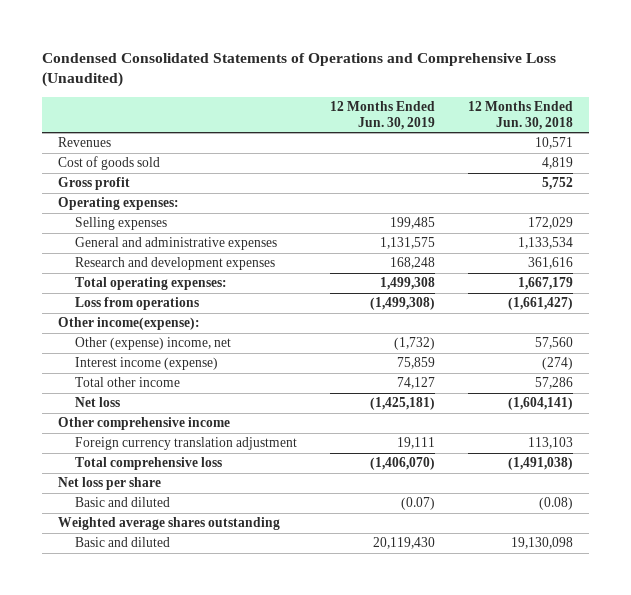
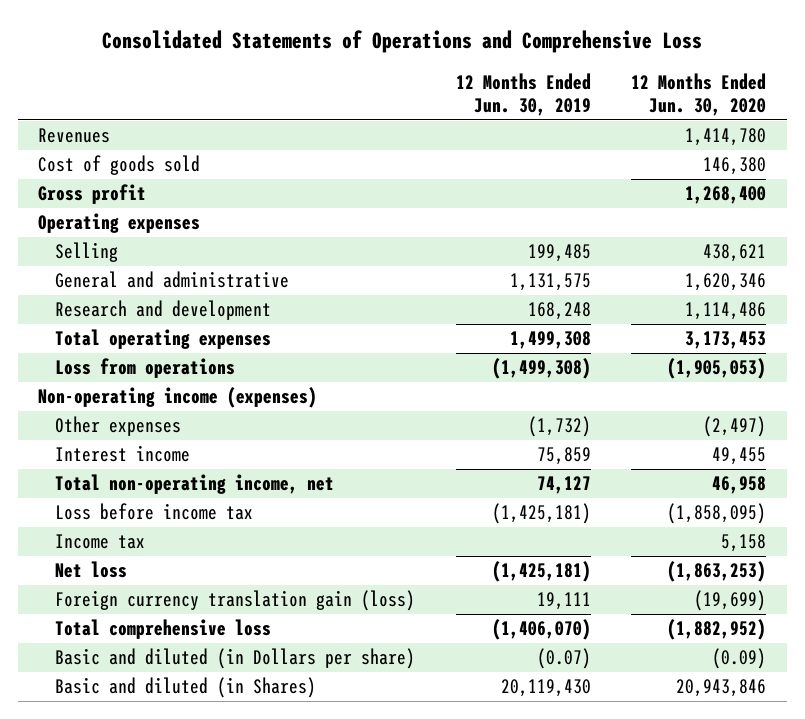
[41,52,556,88] Condensed Consolidated Statements of Operations and Comprehensive Loss (Unaudited) -> [102,29,703,53] Consolidated Statements of Operations and Comprehensive Loss
[467,101,573,130] 12 Months Ended Jun. 30, 2018 -> none
none -> [631,72,767,116] 12 Months Ended Jun. 30, 2020
[58,197,180,211] Operating expenses: -> [38,213,201,234] Operating expenses
[75,217,168,231] Selling expenses -> [55,242,119,263] Selling
[75,237,278,251] General and administrative expenses -> [55,271,290,289] General and administrative
[75,257,276,271] Research and development expenses -> [55,300,272,321] Research and development
[75,277,228,291] Total operating expenses: -> [55,329,272,350] Total operating expenses
[58,317,201,331] Other income(expense): -> none
none -> [38,387,318,409] Non-operating income (expenses)
[75,337,232,351] Other (expense) income, net -> [55,416,182,437] Other expenses
[75,357,219,371] Interest income (expense) -> [55,445,191,463] Interest income
[75,377,181,388] Total other income -> [55,474,335,495] Total non-operating income, net
none -> [55,503,254,521] Loss before income tax
none -> [55,534,146,550] Income tax
[58,417,231,431] Other comprehensive income -> none
[75,437,298,451] Foreign currency translation adjustment -> [55,590,416,612] Foreign currency translation gain (loss)
[58,477,162,491] Net loss per share -> none
[58,517,281,531] Weighted average shares outstanding -> none
[75,497,171,508] Basic and diluted -> [55,648,416,670] Basic and diluted (in Dollars per share)
[75,537,171,548] Basic and diluted -> [55,677,317,699] Basic and diluted (in Shares)

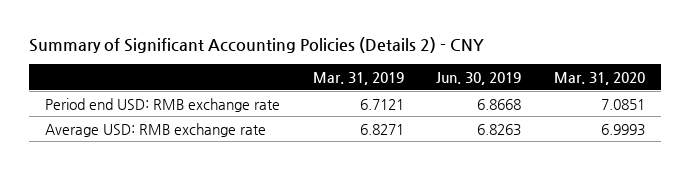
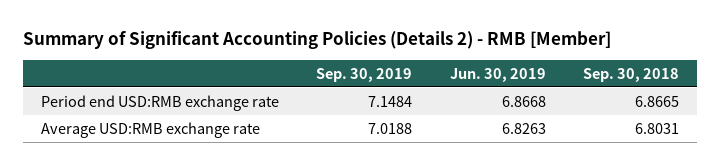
[28,37,484,54] Summary of Significant Accounting Policies (Details 2) - CNY -> [22,31,611,50] Summary of Significant Accounting Policies (Details 2) - RMB [Member]
[312,71,404,85] Mar. 31, 2019 -> none
[553,71,645,85] Mar. 31, 2020 -> none
none -> [316,67,413,82] Sep. 30, 2019
none -> [582,67,679,82] Sep. 30, 2018
[44,97,280,112] Period end USD: RMB exchange rate -> [41,94,280,111] Period end USD:RMB exchange rate
[44,122,266,137] Average USD: RMB exchange rate -> [41,121,261,138] Average USD:RMB exchange rate

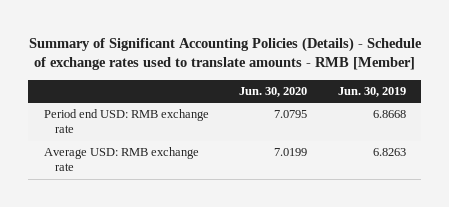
[22,31,611,50] Summary of Significant Accounting Policies (Details 2) - RMB [Member] -> [28,36,422,71] Summary of Significant Accounting Policies (Details) - Schedule of exchange rates used to translate amounts - RMB [Member]
[316,67,413,82] Sep. 30, 2019 -> none
[582,67,679,82] Sep. 30, 2018 -> none
none -> [239,87,308,98] Jun. 30, 2020
[41,94,280,111] Period end USD:RMB exchange rate -> [43,109,209,134] Period end USD: RMB exchange rate
[41,121,261,138] Average USD:RMB exchange rate -> [43,147,199,172] Average USD: RMB exchange rate

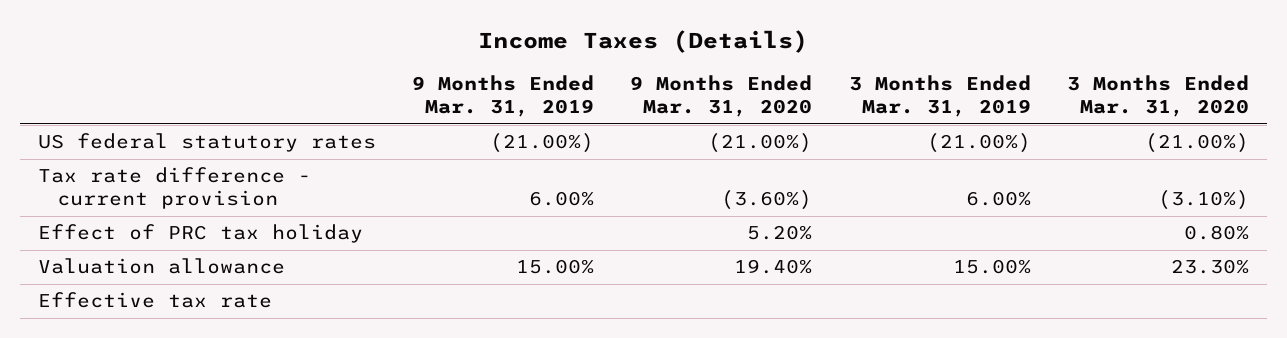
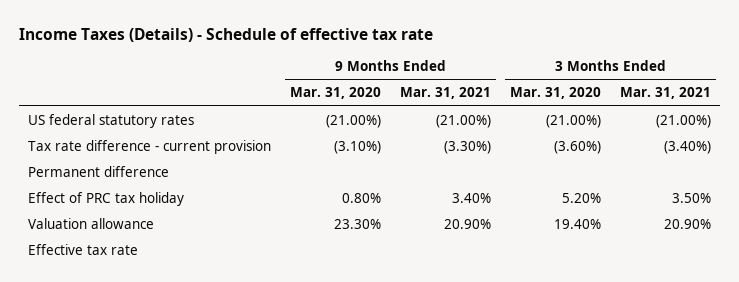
[478,30,809,54] Income Taxes (Details) -> [18,27,433,42] Income Taxes (Details) - Schedule of effective tax rate
[412,75,595,118] 9 Months Ended Mar. 31, 2019 -> none
[848,75,1031,118] 3 Months Ended Mar. 31, 2019 -> none
none -> [400,87,492,100] Mar. 31, 2021
none -> [619,87,711,100] Mar. 31, 2021
[721,190,813,211] (3.60%) -> [334,140,382,154] (3.10%)
[1158,190,1250,211] (3.10%) -> [554,140,602,154] (3.60%)
none -> [28,165,170,177] Permanent difference
[747,225,813,241] 5.20% -> [342,192,382,203] 0.80%
[1184,225,1250,241] 0.80% -> [562,192,602,203] 5.20%
[734,259,813,275] 19.40% -> [334,218,382,229] 23.30%
[1171,259,1250,275] 23.30% -> [554,218,602,229] 19.40%

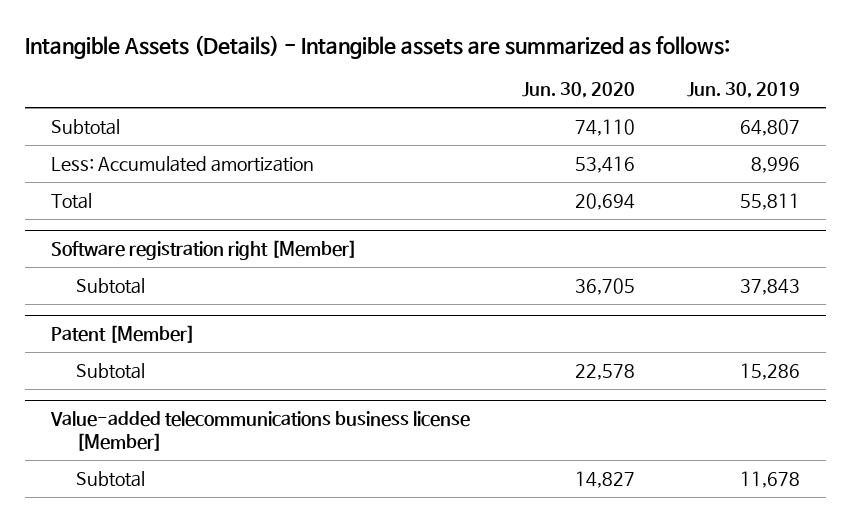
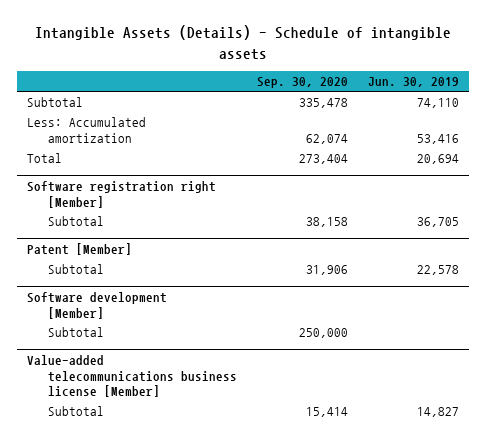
[24,34,730,59] Intangible Assets (Details) - Intangible assets are summarized as follows: -> [34,25,451,60] Intangible Assets (Details) - Schedule of intangible assets
[521,82,635,99] Jun. 30, 2020 -> none
none -> [256,77,348,89] Sep. 30, 2020
[739,118,800,136] 64,807 -> [416,98,459,109] 74,110
[750,156,800,173] 8,996 -> [416,133,459,144] 53,416
[739,192,800,210] 55,811 -> [416,154,459,165] 20,694
[739,278,800,295] 37,843 -> [416,217,459,228] 36,705
[739,362,800,380] 15,286 -> [416,265,459,276] 22,578
none -> [27,292,168,319] Software development [Member]
none -> [47,327,104,338] Subtotal
[739,470,800,488] 11,678 -> [416,407,459,418] 14,827

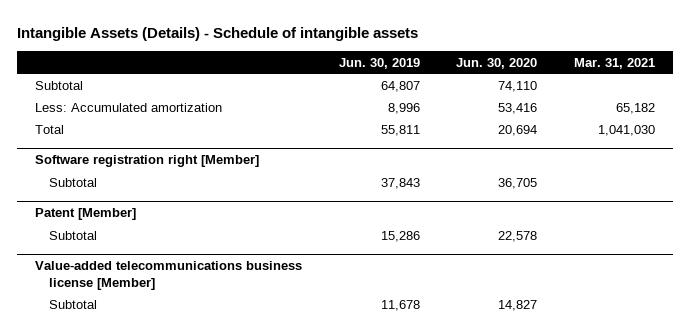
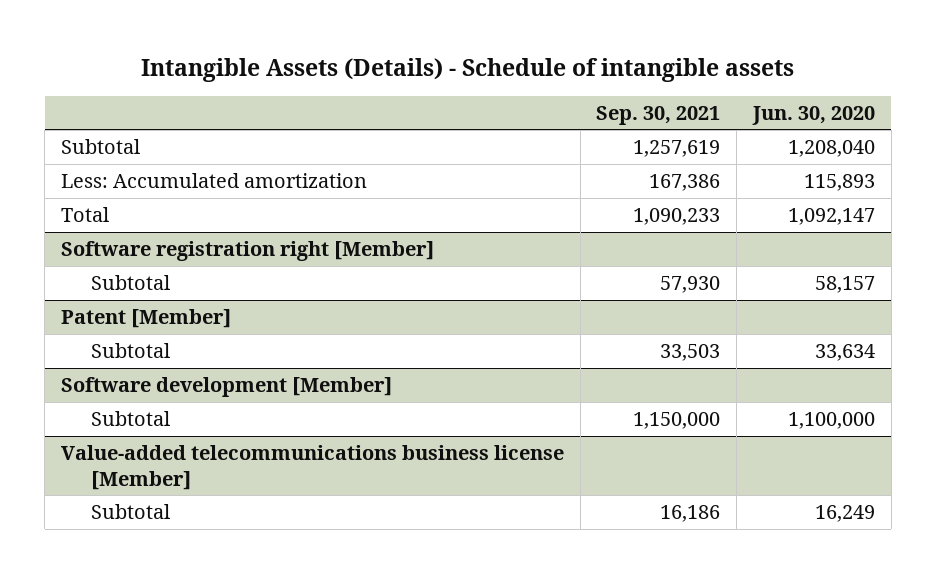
[338,57,420,69] Jun. 30, 2019 -> none
[573,57,655,69] Mar. 31, 2021 -> none
none -> [596,105,721,125] Sep. 30, 2021
[498,80,538,92] 74,110 -> [787,139,875,157] 1,208,040
[498,102,538,114] 53,416 -> [803,173,875,191] 115,893
[498,124,538,136] 20,694 -> [787,207,875,225] 1,092,147
[498,177,538,189] 36,705 -> [814,275,875,293] 58,157
[498,230,538,242] 22,578 -> [814,343,875,361] 33,634
none -> [61,376,393,397] Software development [Member]
none -> [90,410,170,426] Subtotal
[498,299,538,311] 14,827 -> [814,504,875,522] 16,249

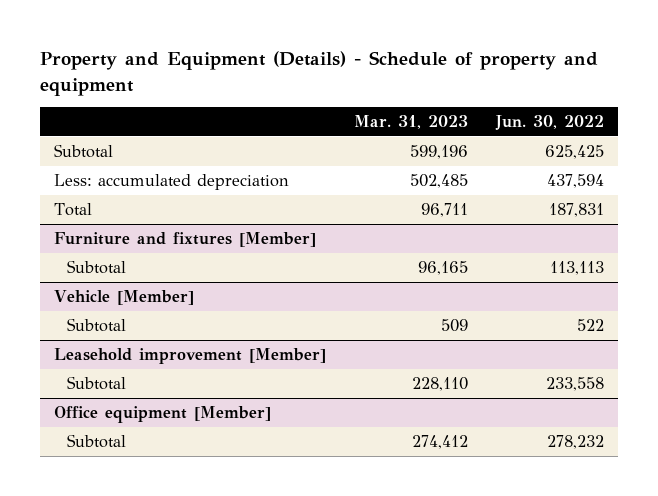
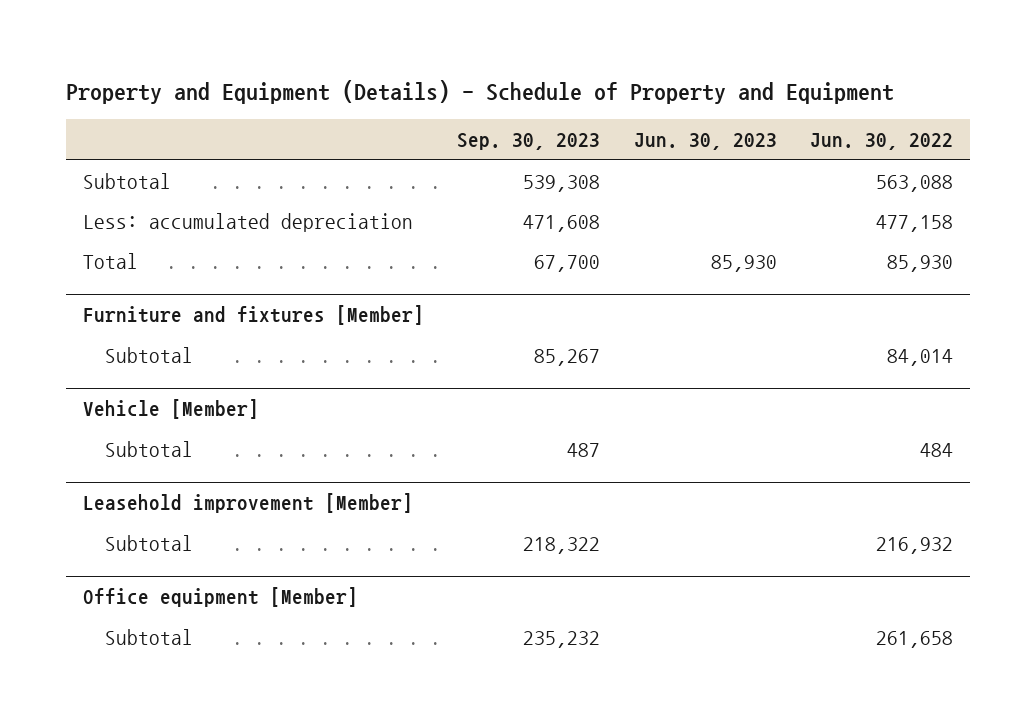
[39,51,598,96] Property and Equipment (Details) - Schedule of property and equipment -> [66,79,895,104] Property and Equipment (Details) - Schedule of Property and Equipment
[353,115,468,130] Mar. 31, 2023 -> none
none -> [457,133,601,151] Sep. 30, 2023
none -> [633,133,777,151] Jun. 30, 2023
[544,144,604,159] 625,425 -> [876,174,954,192] 563,088
[546,173,604,188] 437,594 -> [876,214,954,232] 477,158
[548,202,604,217] 187,831 -> [887,254,954,272] 85,930
[549,260,604,275] 113,113 -> [887,348,954,366] 84,014
[576,318,604,331] 522 -> [920,442,954,457] 484
[545,376,604,391] 233,558 -> [876,536,954,554] 216,932
[546,434,604,449] 278,232 -> [876,630,954,648] 261,658

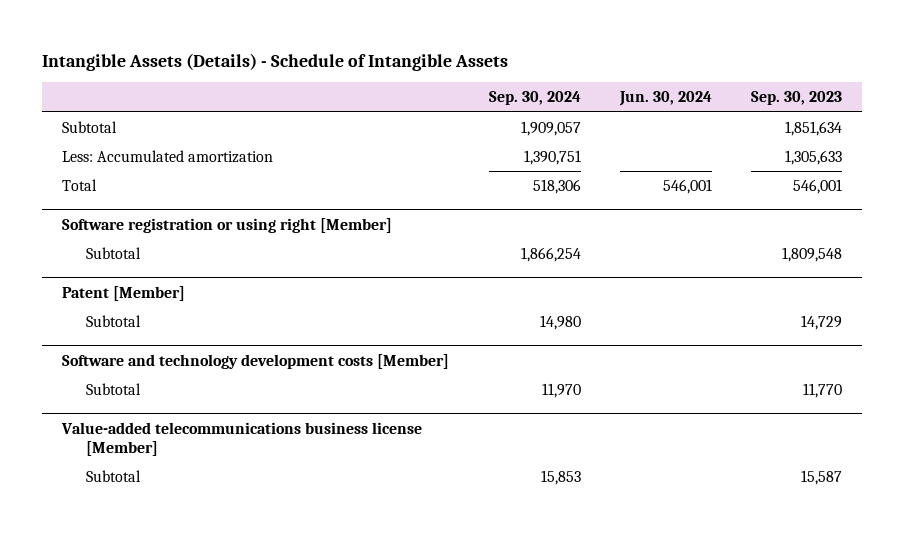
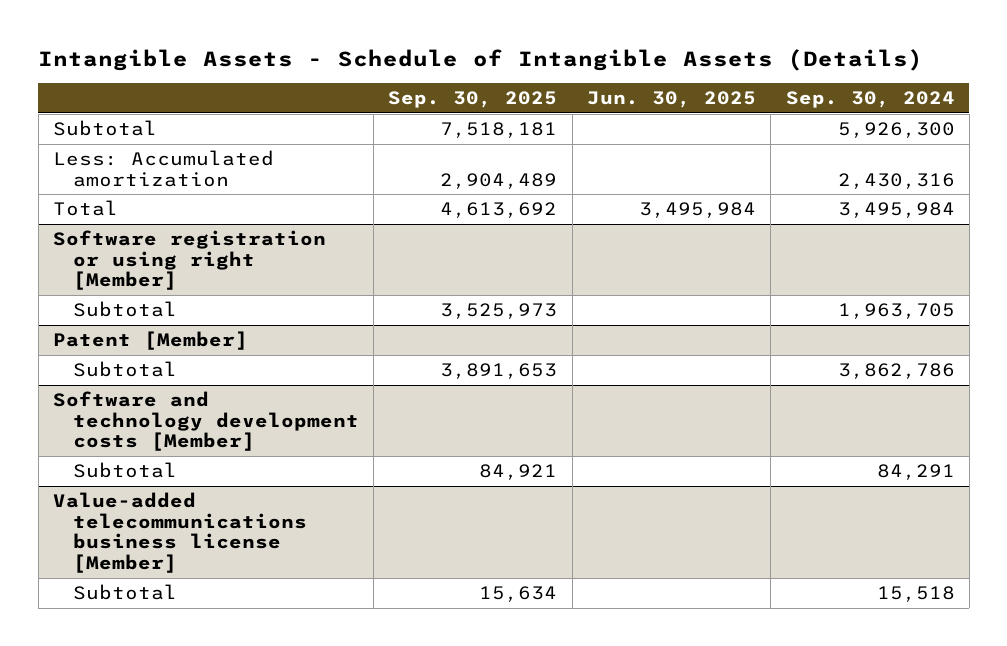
[42,52,509,71] Intangible Assets (Details) - Schedule of Intangible Assets -> [38,48,924,71] Intangible Assets - Schedule of Intangible Assets (Details)
[619,91,713,107] Jun. 30, 2024 -> none
[751,91,843,106] Sep. 30, 2023 -> none
none -> [388,91,558,109] Sep. 30, 2025
none -> [587,91,757,109] Jun. 30, 2025
[520,121,581,137] 1,909,057 -> [837,121,955,138] 5,926,300
[523,150,581,166] 1,390,751 -> [837,172,955,189] 2,430,316
[532,179,581,195] 518,306 -> [837,201,955,218] 3,495,984
[520,247,581,263] 1,866,254 -> [837,302,955,319] 1,963,705
[539,315,581,331] 14,980 -> [837,362,955,379] 3,862,786
[541,383,581,399] 11,970 -> [876,463,955,480] 84,291
[540,470,581,486] 15,853 -> [876,585,955,602] 15,518

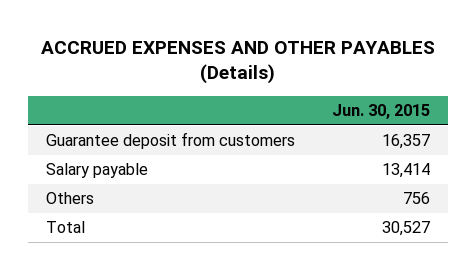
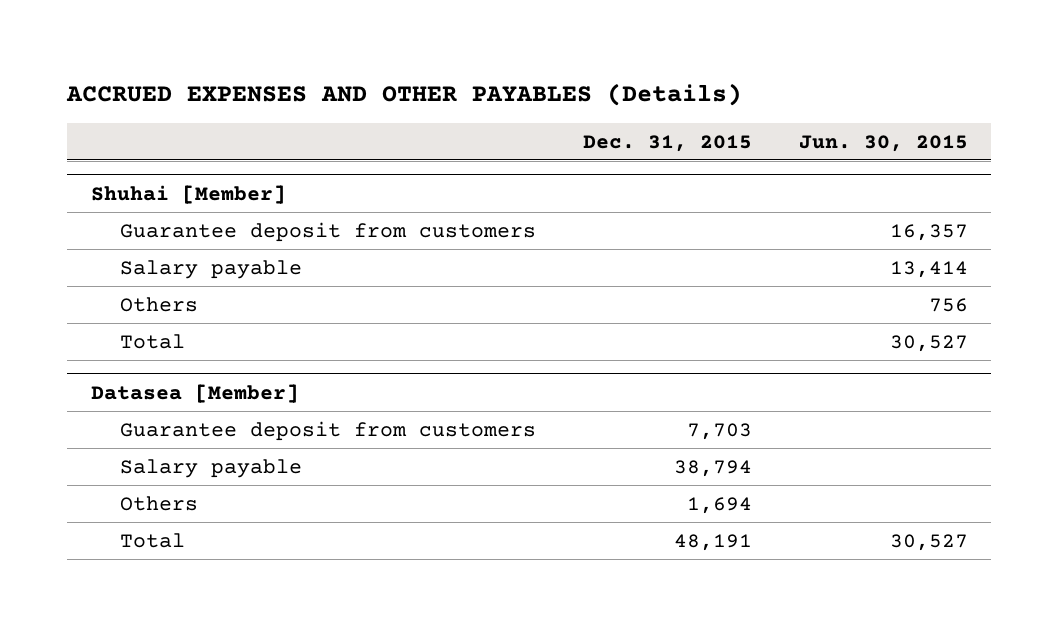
none -> [582,134,752,152] Dec. 31, 2015
none -> [90,184,286,204] Shuhai [Member]
none -> [90,383,299,403] Datasea [Member]
none -> [119,420,536,441] Guarantee deposit from customers
none -> [119,458,302,478] Salary payable
none -> [119,495,198,511] Others
none -> [119,532,185,548] Total

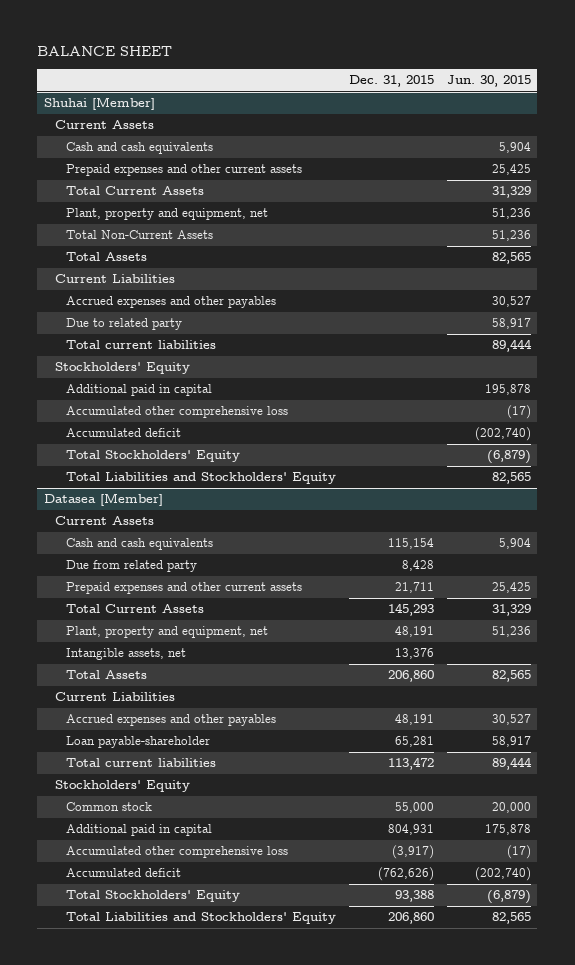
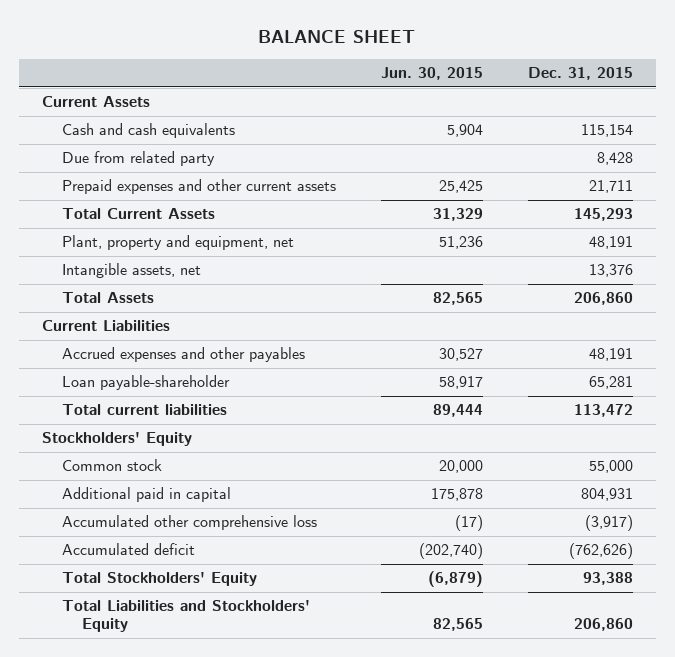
[43,97,155,111] Shuhai [Member] -> none
[66,142,214,155] Cash and cash equivalents -> none
[66,164,303,177] Prepaid expenses and other current assets -> none
[66,186,205,196] Total Current Assets -> none
[66,208,269,221] Plant, property and equipment, net -> none
[66,230,214,240] Total Non-Current Assets -> none
[66,252,148,262] Total Assets -> none
[54,274,175,284] Current Liabilities -> none
[66,296,277,309] Accrued expenses and other payables -> none
[66,318,183,331] Due to related party -> none
[66,340,217,350] Total current liabilities -> none
[54,362,190,375] Stockholders' Equity -> none
[66,384,213,397] Additional paid in capital -> none
[66,406,289,419] Accumulated other comprehensive loss -> none
[66,428,182,438] Accumulated deficit -> none
[66,450,241,463] Total Stockholders' Equity -> none
[66,472,337,485] Total Liabilities and Stockholders' Equity -> none
[43,493,163,507] Datasea [Member] -> none
[54,516,154,526] Current Assets -> none

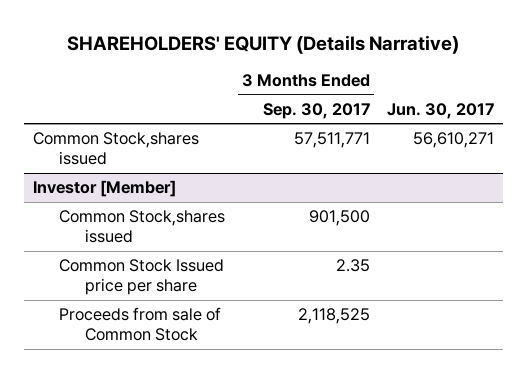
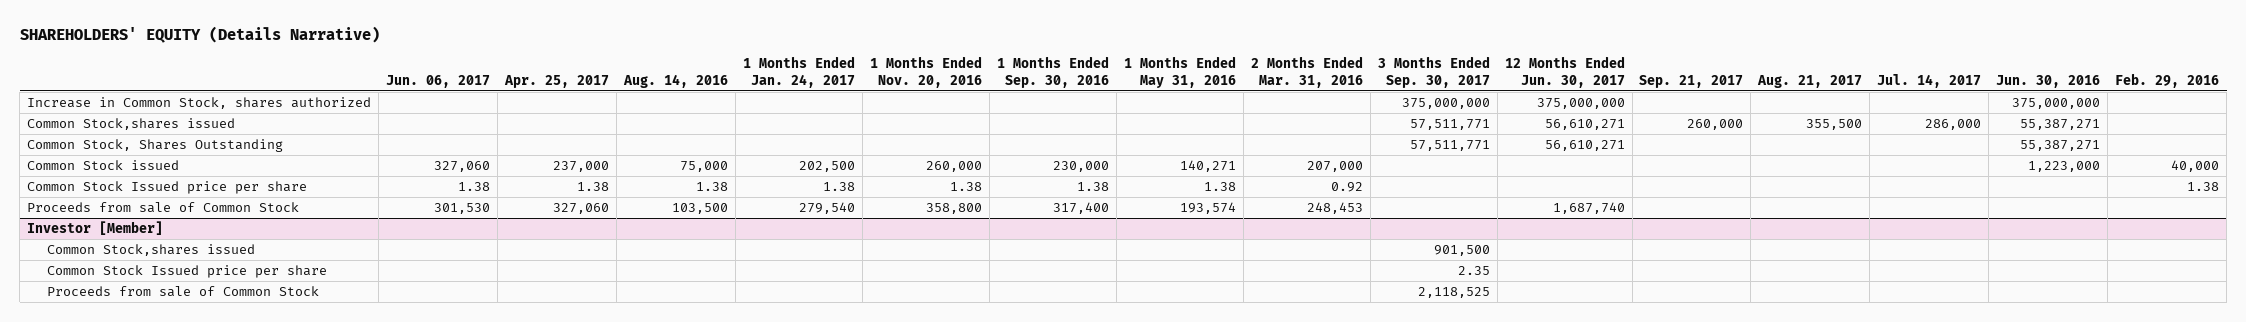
[387,102,495,119] Jun. 30, 2017 -> none
none -> [386,74,491,88] Jun. 06, 2017
none -> [503,74,609,88] Apr. 25, 2017
none -> [622,73,728,88] Aug. 14, 2016
none -> [742,56,855,88] 1 Months Ended Jan. 24, 2017
none -> [869,56,982,88] 1 Months Ended Nov. 20, 2016
none -> [996,56,1109,88] 1 Months Ended Sep. 30, 2016
none -> [1123,56,1236,88] 1 Months Ended May 31, 2016
none -> [1250,56,1363,88] 2 Months Ended Mar. 31, 2016
none -> [1504,56,1625,88] 12 Months Ended Jun. 30, 2017
none -> [1639,74,1744,88] Sep. 21, 2017
none -> [1757,74,1863,88] Aug. 21, 2017
none -> [1877,73,1982,88] Jul. 14, 2017
none -> [1996,74,2101,88] Jun. 30, 2016
none -> [2115,72,2220,88] Feb. 29, 2016
none -> [27,97,372,110] Increase in Common Stock, shares authorized
none -> [27,139,284,153] Common Stock, Shares Outstanding
none -> [27,160,180,171] Common Stock issued
none -> [27,181,308,195] Common Stock Issued price per share
none -> [27,202,300,214] Proceeds from sale of Common Stock

